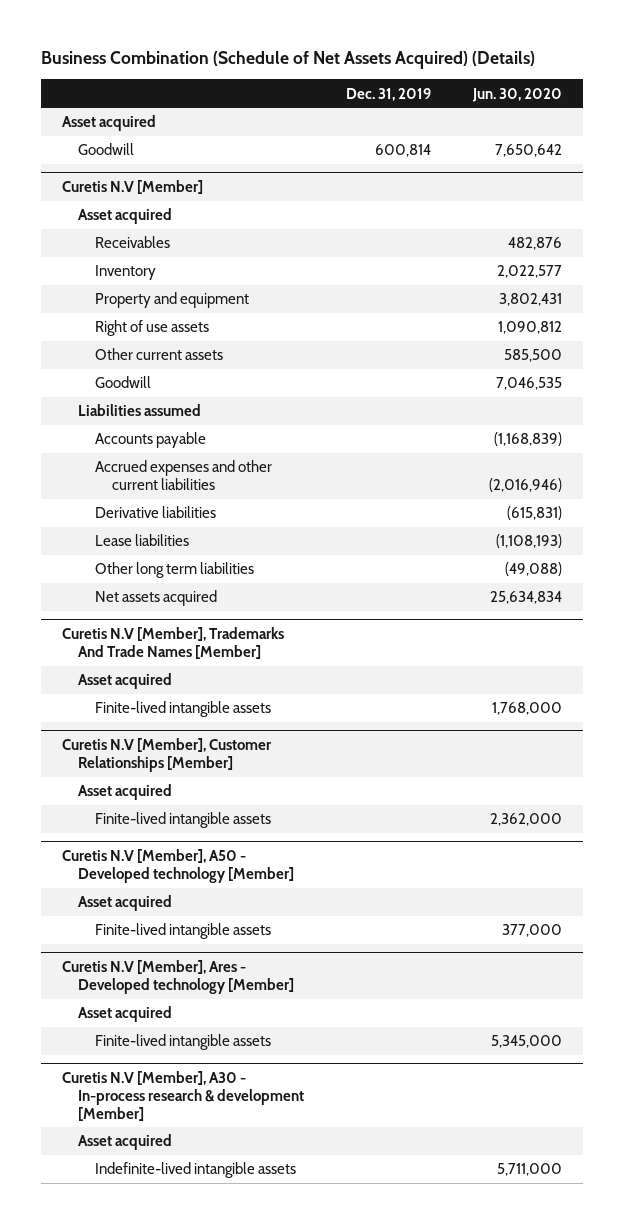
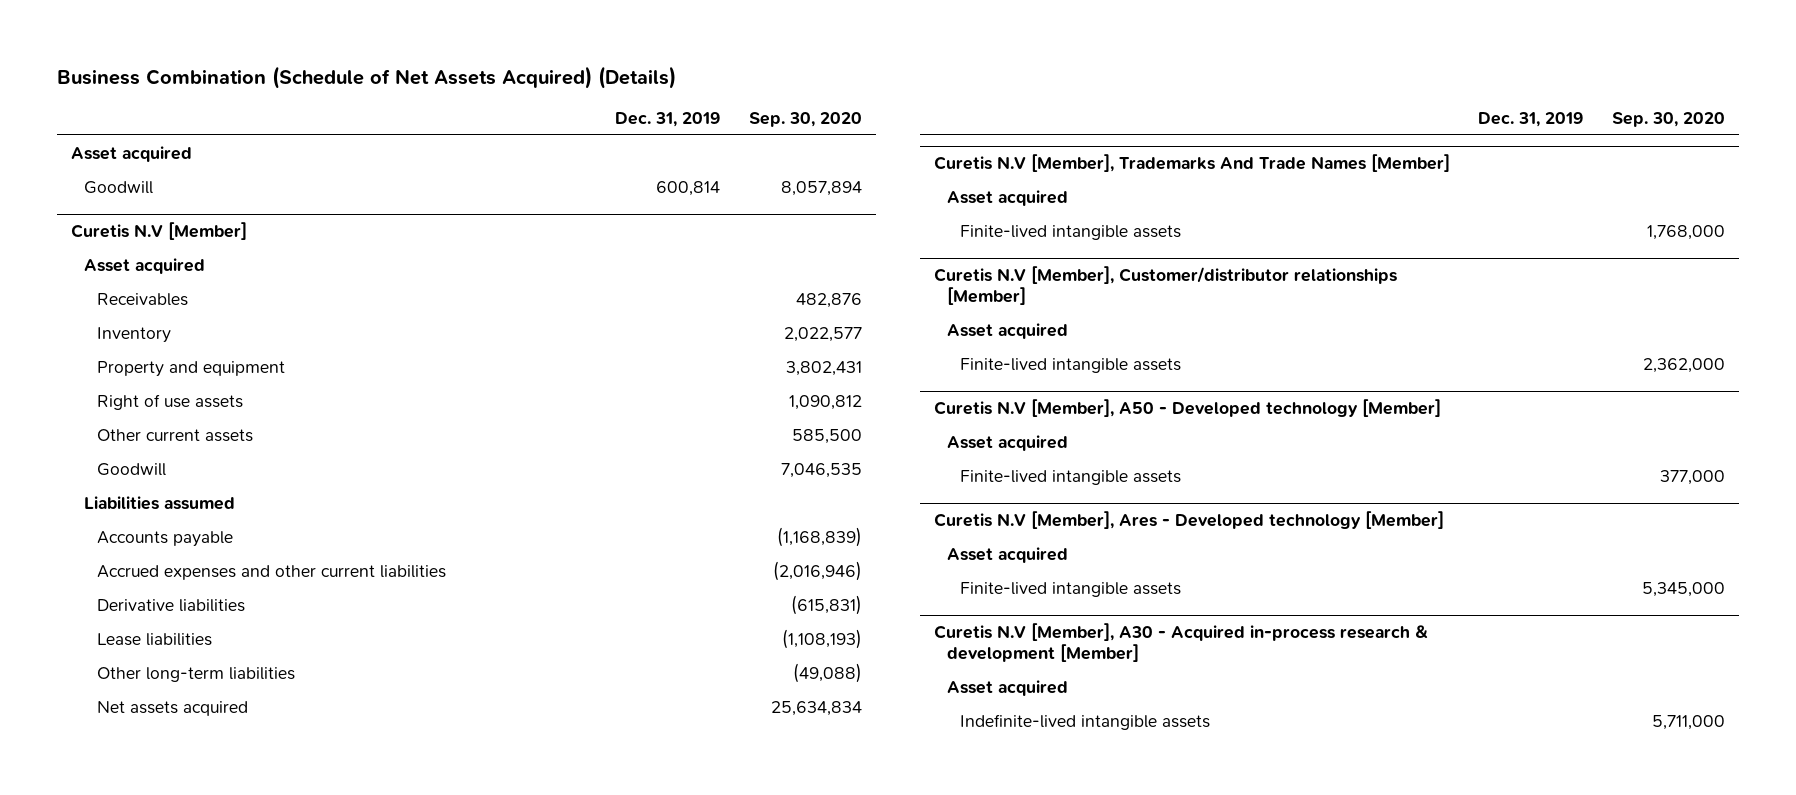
[472,87,563,102] Jun. 30, 2020 -> none
none -> [748,112,862,128] Sep. 30, 2020
[95,562,255,579] Other long term liabilities -> [97,666,296,682] Other long-term liabilities
[61,738,272,772] Curetis N.V [Member], Customer Relationships [Member] -> [933,266,1397,305] Curetis N.V [Member], Customer/distributor relationships [Member]
[61,1071,305,1121] Curetis N.V [Member], A30 - In-process research & development [Member] -> [933,623,1428,662] Curetis N.V [Member], A30 - Acquired in-process research & development [Member]

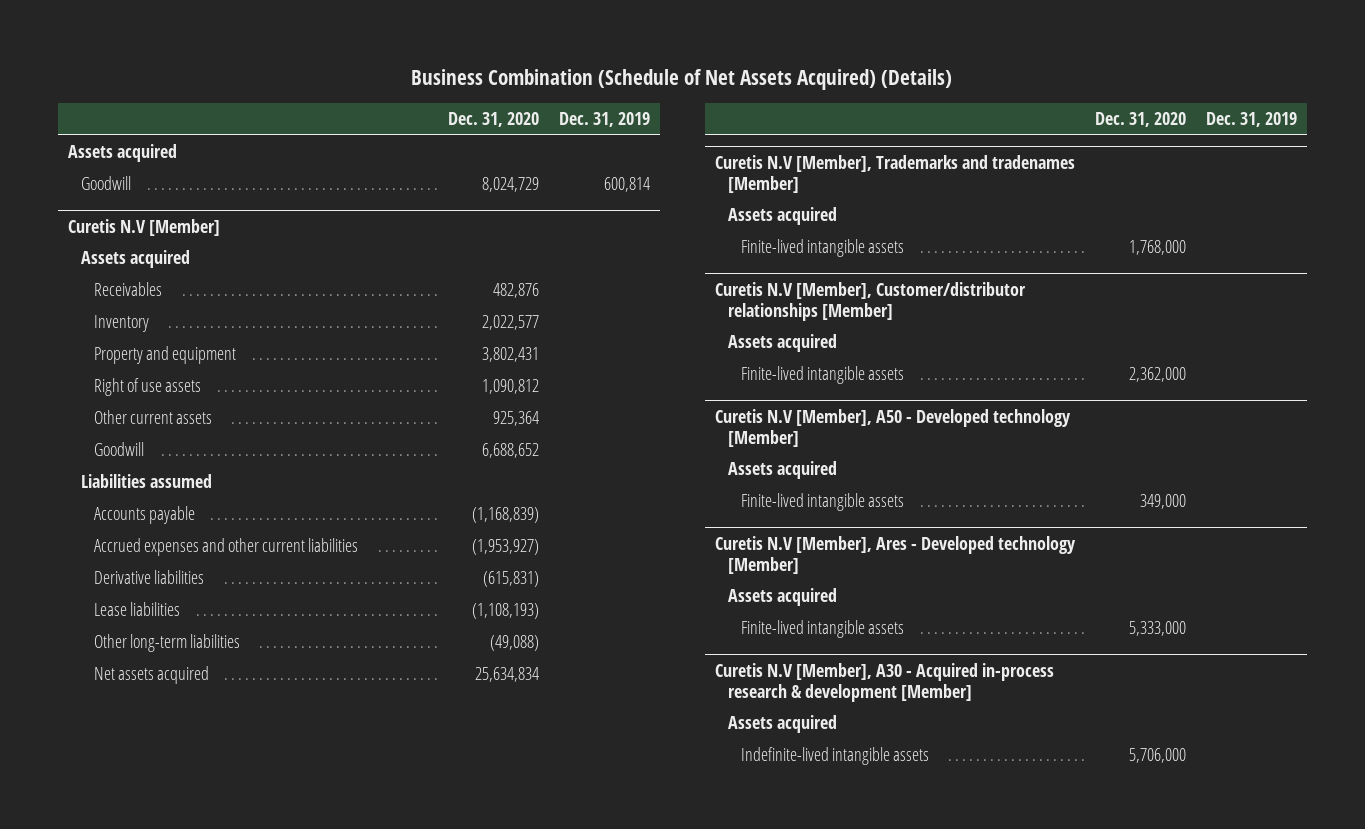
[748,112,862,128] Sep. 30, 2020 -> none
none -> [448,112,540,128] Dec. 31, 2020
[71,145,193,162] Asset acquired -> [67,144,177,163] Assets acquired
[84,257,206,274] Asset acquired -> [80,250,190,269] Assets acquired
[933,154,1450,173] Curetis N.V [Member], Trademarks And Trade Names [Member] -> [714,154,1075,193] Curetis N.V [Member], Trademarks and tradenames [Member]
[946,189,1068,206] Asset acquired -> [727,207,837,226] Assets acquired
[946,322,1068,339] Asset acquired -> [727,334,837,353] Assets acquired
[946,434,1068,451] Asset acquired -> [727,461,837,480] Assets acquired
[946,546,1068,563] Asset acquired -> [727,588,837,607] Assets acquired
[946,679,1068,696] Asset acquired -> [727,715,837,734] Assets acquired

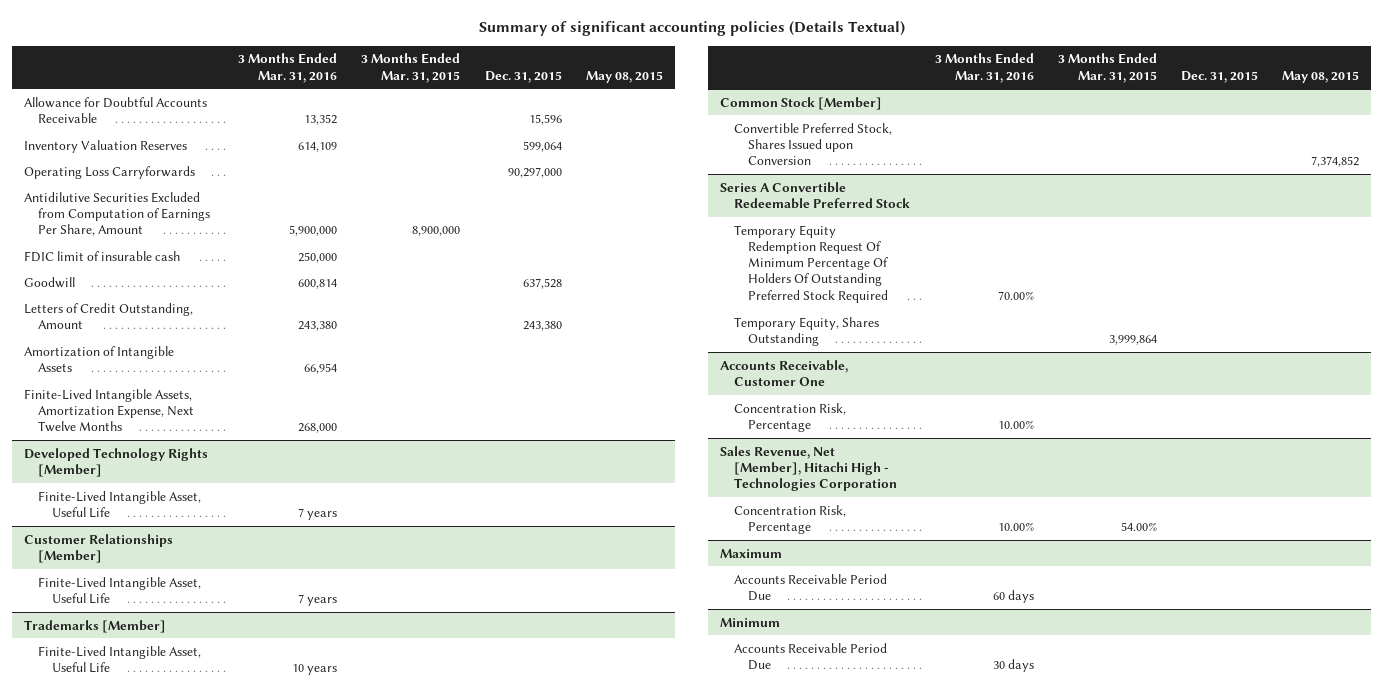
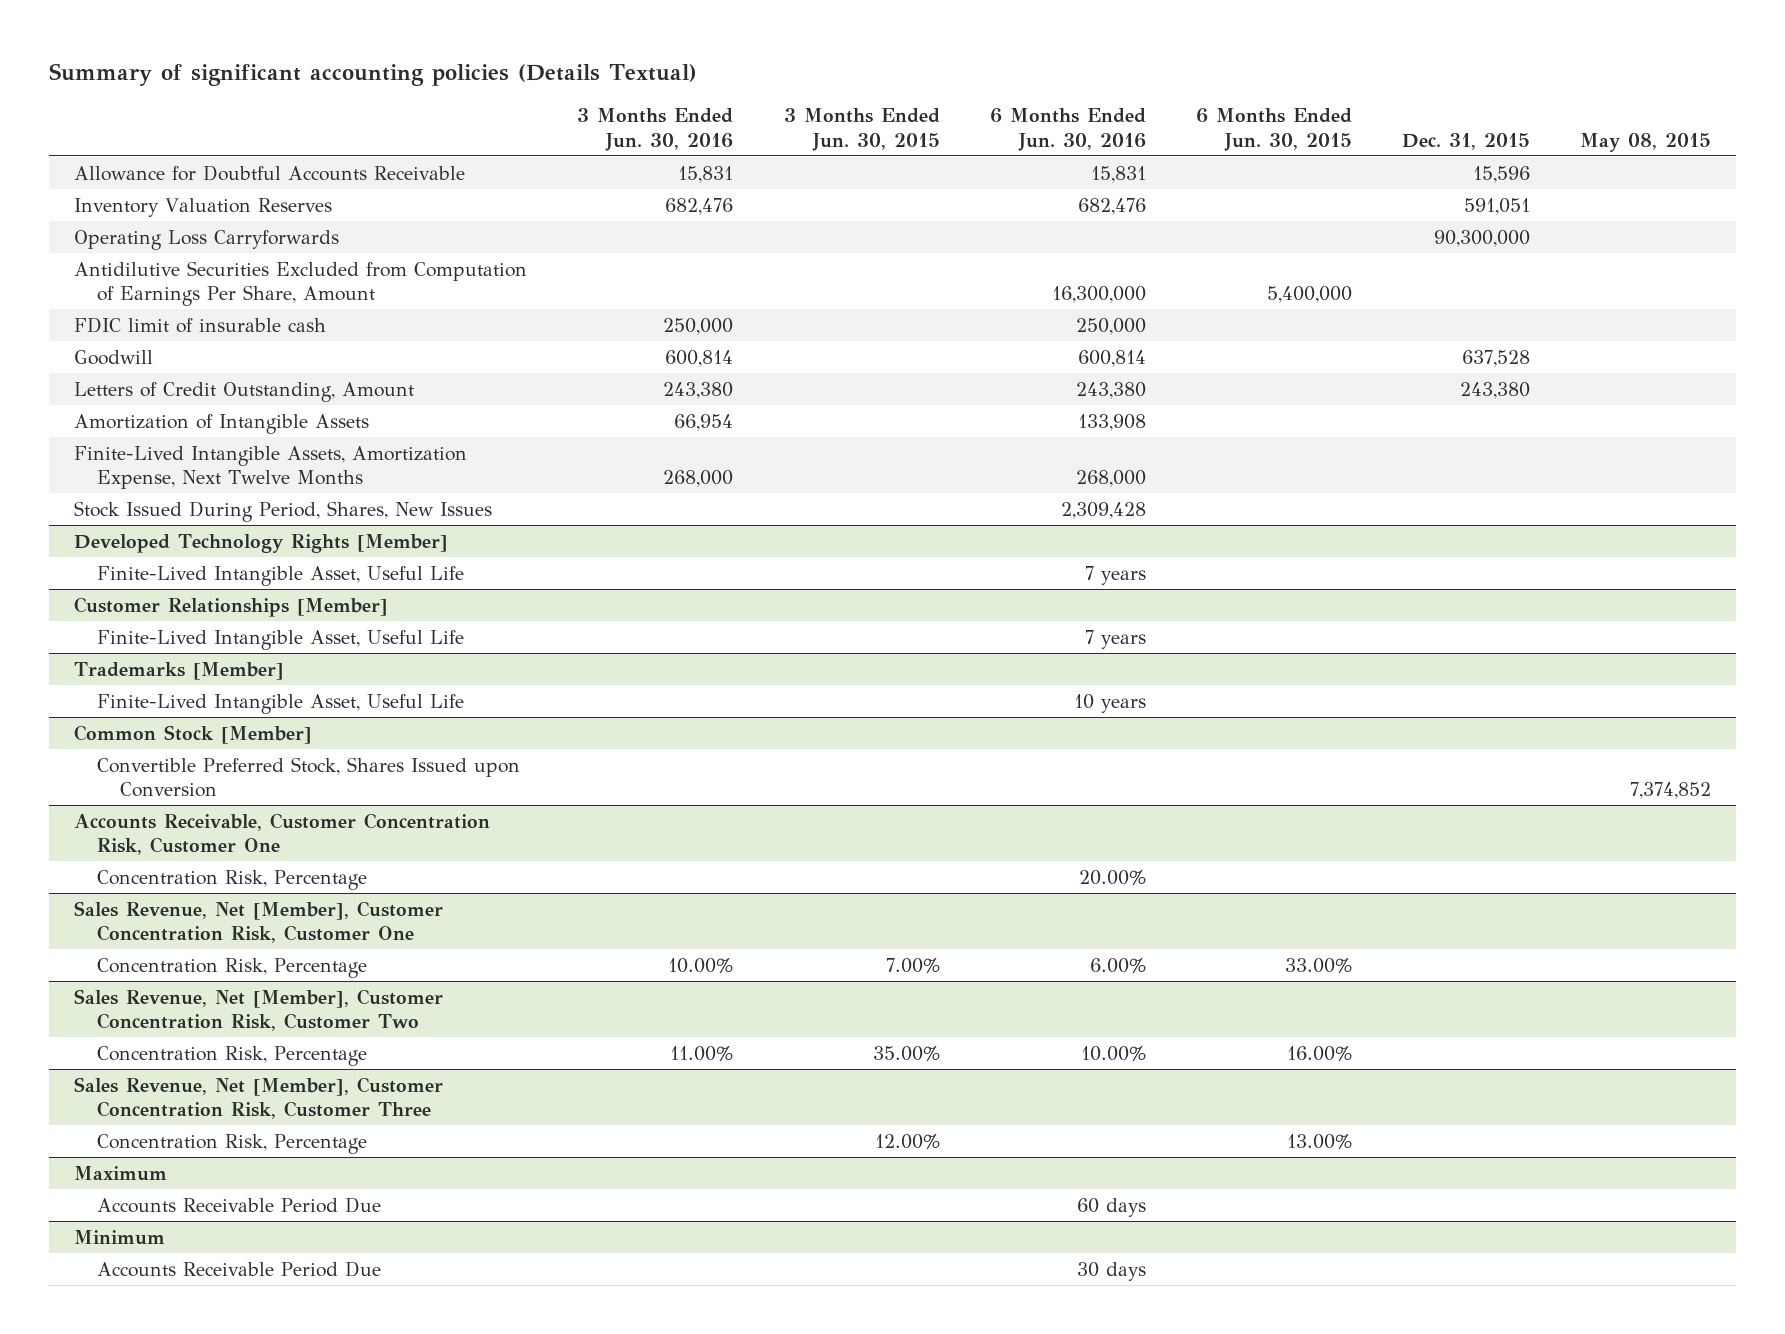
[238,53,338,83] 3 Months Ended Mar. 31, 2016 -> none
[361,53,461,83] 3 Months Ended Mar. 31, 2015 -> none
none -> [577,108,734,151] 3 Months Ended Jun. 30, 2016
none -> [783,108,940,151] 3 Months Ended Jun. 30, 2015
none -> [989,108,1146,151] 6 Months Ended Jun. 30, 2016
none -> [1195,108,1352,151] 6 Months Ended Jun. 30, 2015
[522,140,562,152] 599,064 -> [1463,197,1530,215] 591,051
[507,166,562,178] 90,297,000 -> [1433,229,1530,247] 90,300,000
none -> [74,500,493,522] Stock Issued During Period, Shares, New Issues
[720,181,911,209] Series A Convertible Redeemable Preferred Stock -> none
[734,224,889,303] Temporary Equity Redemption Request Of Minimum Percentage Of Holders Of Outstanding Preferred Stock Required -> none
[734,316,880,346] Temporary Equity, Shares Outstanding -> none
[720,359,849,386] Accounts Receivable, Customer One -> [74,812,491,855] Accounts Receivable, Customer Concentration Risk, Customer One
[720,445,898,492] Sales Revenue, Net [Member], Hitachi High - Technologies Corporation -> none
[734,504,847,534] Concentration Risk, Percentage -> none
none -> [74,900,444,943] Sales Revenue, Net [Member], Customer Concentration Risk, Customer One
none -> [97,957,368,978] Concentration Risk, Percentage
none -> [74,988,444,1031] Sales Revenue, Net [Member], Customer Concentration Risk, Customer Two
none -> [97,1045,368,1066] Concentration Risk, Percentage
none -> [74,1076,444,1119] Sales Revenue, Net [Member], Customer Concentration Risk, Customer Three
none -> [97,1133,368,1154] Concentration Risk, Percentage

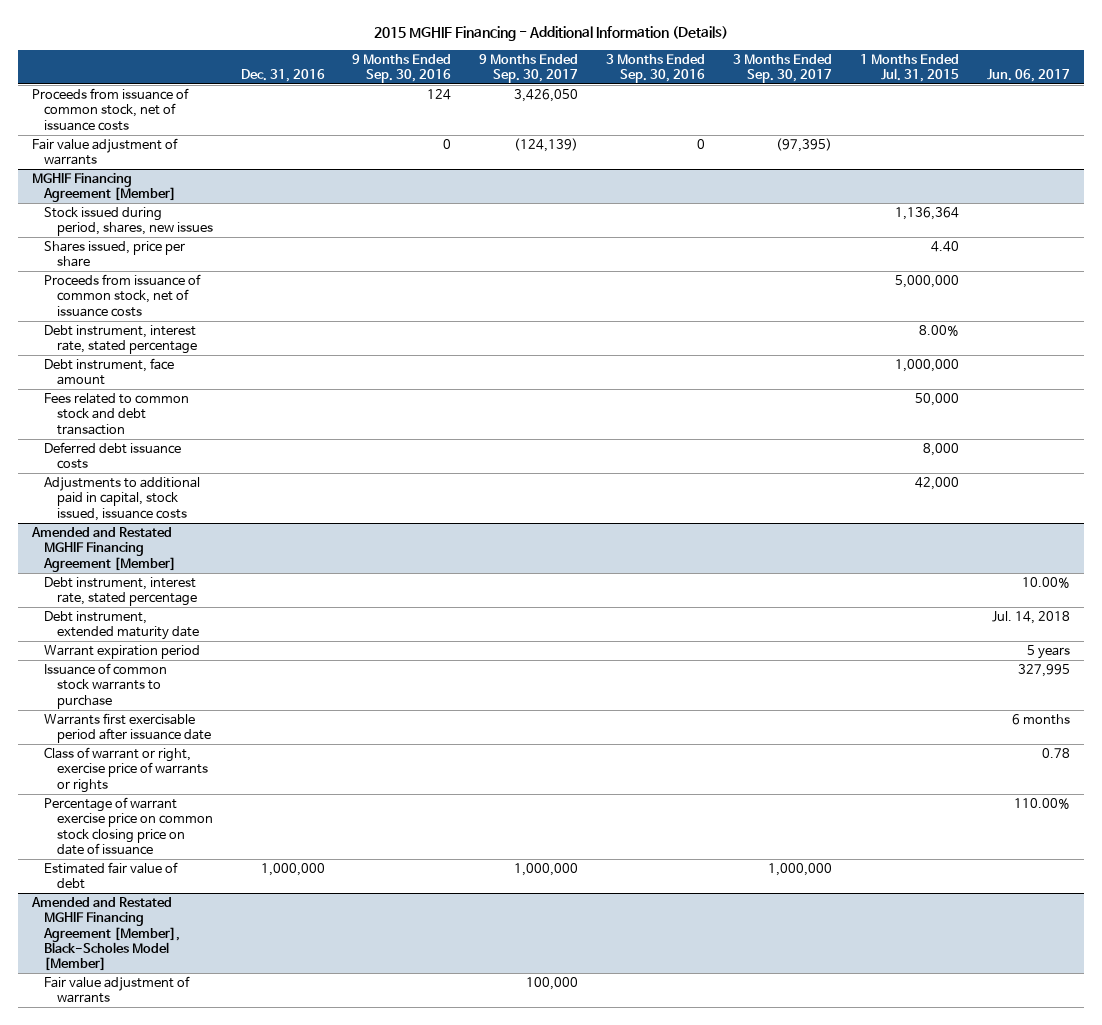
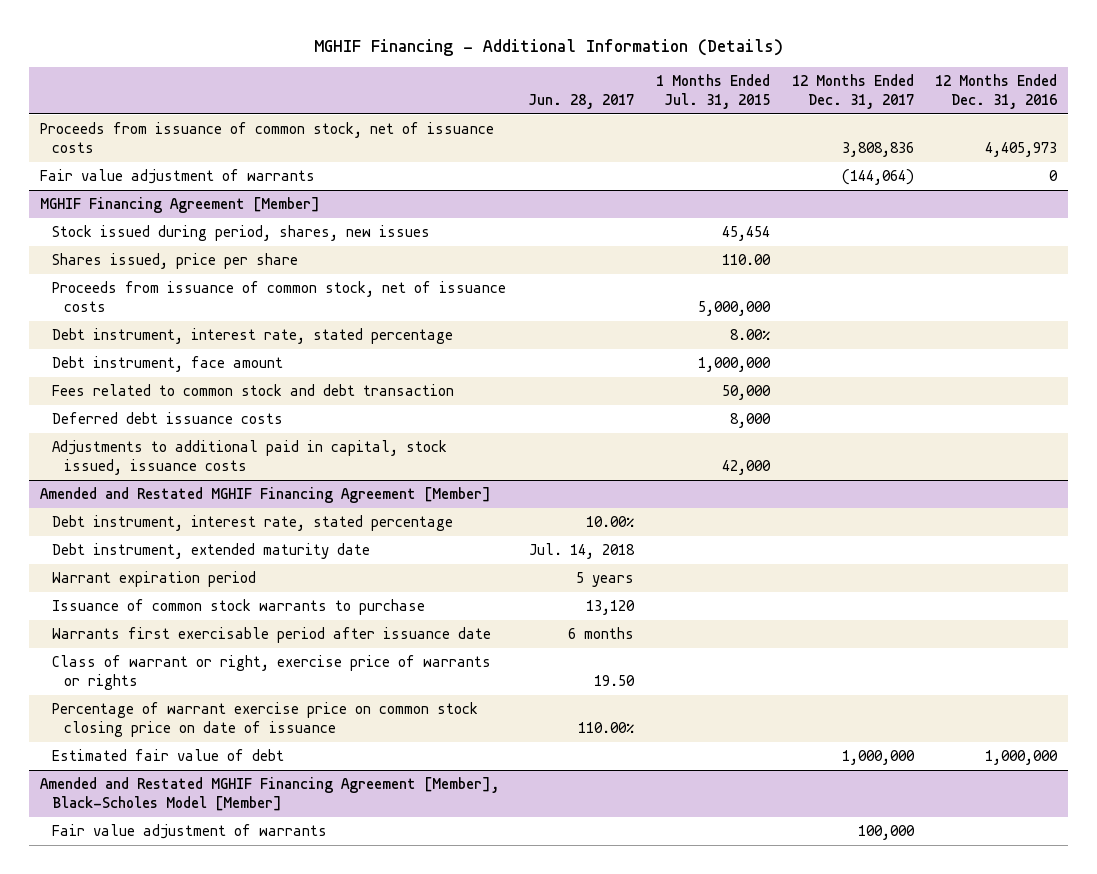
[374,26,729,42] 2015 MGHIF Financing - Additional Information (Details) -> [313,39,783,57] MGHIF Financing - Additional Information (Details)
[240,68,325,82] Dec. 31, 2016 -> none
[352,53,452,83] 9 Months Ended Sep. 30, 2016 -> none
[479,53,579,83] 9 Months Ended Sep. 30, 2017 -> none
[606,53,706,83] 3 Months Ended Sep. 30, 2016 -> none
[733,53,833,83] 3 Months Ended Sep. 30, 2017 -> none
[987,68,1071,82] Jun. 06, 2017 -> none
none -> [527,93,634,109] Jun. 28, 2017
none -> [791,74,914,109] 12 Months Ended Dec. 31, 2017
none -> [935,74,1058,109] 12 Months Ended Dec. 31, 2016
[895,206,960,220] 1,136,364 -> [721,226,770,242] 45,454
[931,240,960,252] 4.40 -> [721,254,771,266] 110.00

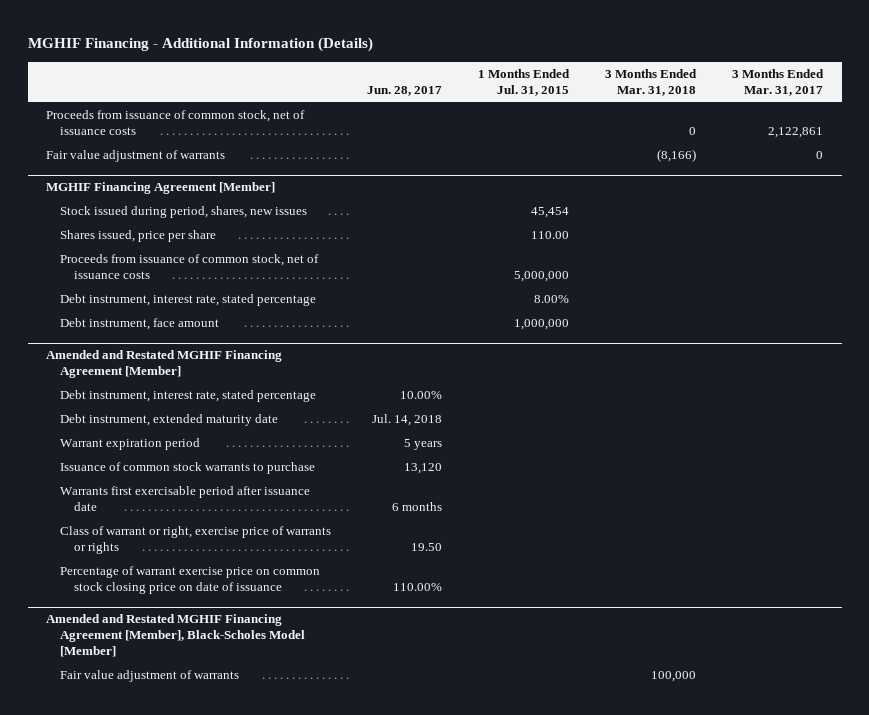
[791,74,914,109] 12 Months Ended Dec. 31, 2017 -> none
[935,74,1058,109] 12 Months Ended Dec. 31, 2016 -> none
none -> [605,68,698,96] 3 Months Ended Mar. 31, 2018
none -> [732,68,825,96] 3 Months Ended Mar. 31, 2017
[51,384,454,397] Fees related to common stock and debt transaction -> none
[51,412,283,425] Deferred debt issuance costs -> none
[51,440,447,475] Adjustments to additional paid in capital, stock issued, issuance costs -> none
[51,749,284,762] Estimated fair value of debt -> none

